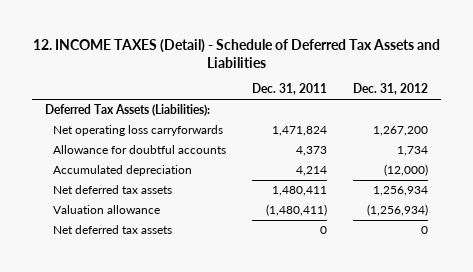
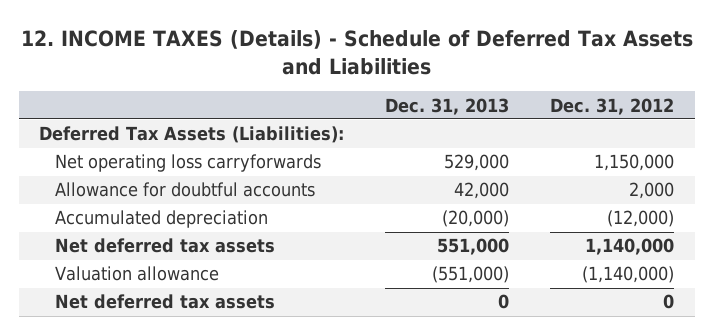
[32,38,440,68] 12. INCOME TAXES (Detail) - Schedule of Deferred Tax Assets and Liabilities -> [20,30,693,75] 12. INCOME TAXES (Details) - Schedule of Deferred Tax Assets and Liabilities
[252,83,328,96] Dec. 31, 2011 -> none
none -> [385,97,510,115] Dec. 31, 2013
[373,126,429,137] 1,267,200 -> [594,154,675,172] 1,150,000
[397,146,429,157] 1,734 -> [629,182,675,200] 2,000
[373,186,429,197] 1,256,934 -> [585,238,675,256] 1,140,000
[367,204,429,217] (1,256,934) -> [582,266,675,284] (1,140,000)

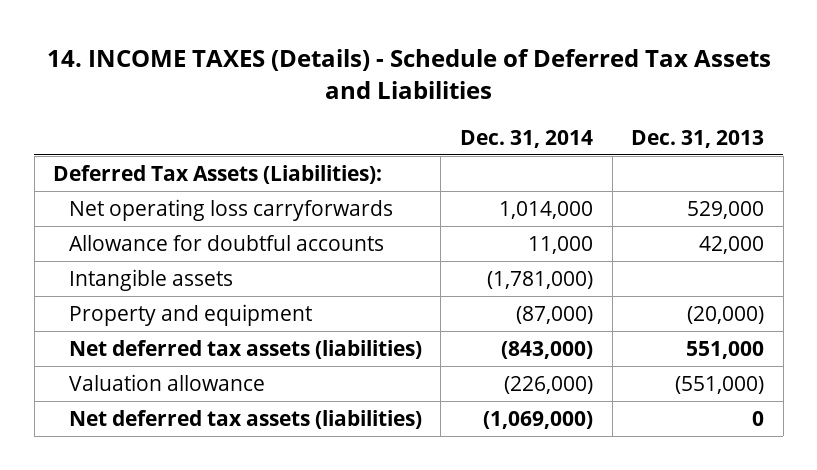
[20,30,693,75] 12. INCOME TAXES (Details) - Schedule of Deferred Tax Assets and Liabilities -> [46,48,771,100] 14. INCOME TAXES (Details) - Schedule of Deferred Tax Assets and Liabilities
[550,97,675,115] Dec. 31, 2012 -> none
none -> [460,129,594,148] Dec. 31, 2014
none -> [68,268,233,291] Intangible assets
[54,210,268,229] Accumulated depreciation -> [68,303,312,326] Property and equipment
[54,238,275,254] Net deferred tax assets -> [68,339,422,359] Net deferred tax assets (liabilities)
[54,294,275,310] Net deferred tax assets -> [68,409,422,429] Net deferred tax assets (liabilities)

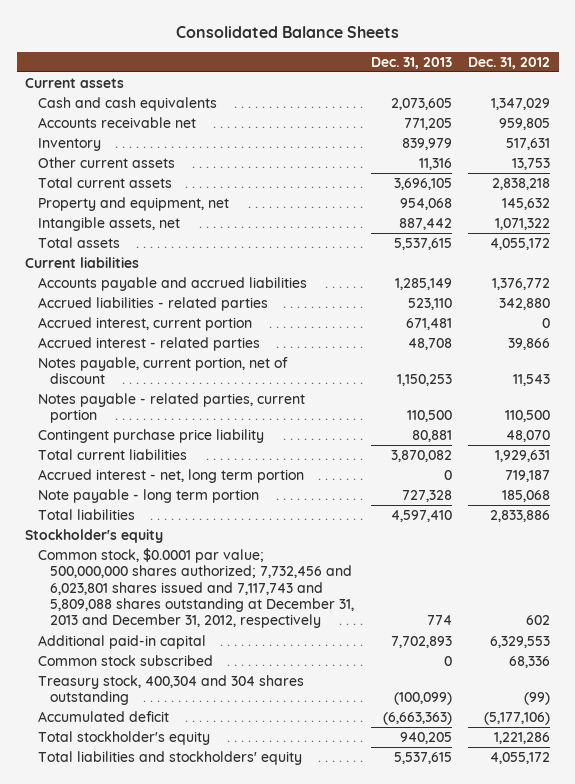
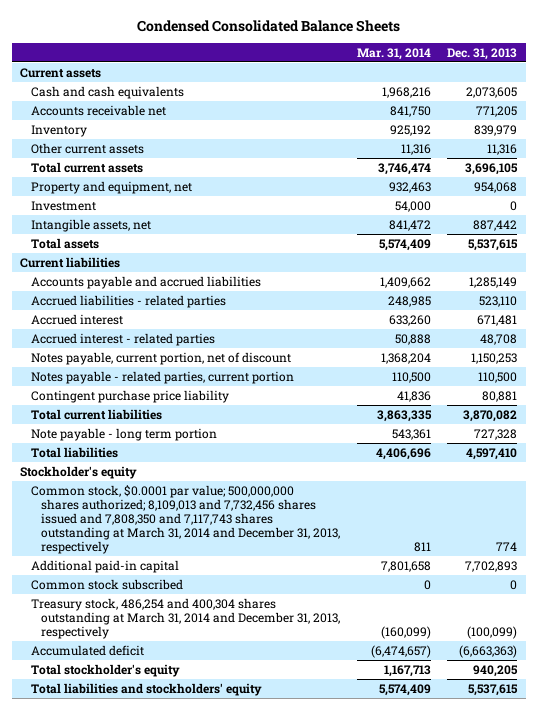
[175,25,399,38] Consolidated Balance Sheets -> [136,19,400,32] Condensed Consolidated Balance Sheets
[468,56,551,69] Dec. 31, 2012 -> none
none -> [356,47,431,60] Mar. 31, 2014
none -> [30,200,96,211] Investment
[37,316,252,331] Accrued interest, current portion -> [30,313,123,325] Accrued interest
[37,468,304,483] Accrued interest - net, long term portion -> none
[37,547,355,629] Common stock, $0.0001 par value; 500,000,000 shares authorized; 7,732,456 and 6,023,801 shares issued and 7,117,743 and 5,809,088 shares outstanding at December 31, 2013 and December 31, 2012, respectively -> [30,484,341,555] Common stock, $0.0001 par value; 500,000,000 shares authorized; 8,109,013 and 7,732,456 shares issued and 7,808,350 and 7,117,743 shares outstanding at March 31, 2014 and December 31, 2013, respectively
[37,674,304,706] Treasury stock, 400,304 and 304 shares outstanding -> [30,597,341,639] Treasury stock, 486,254 and 400,304 shares outstanding at March 31, 2014 and December 31, 2013, respectively

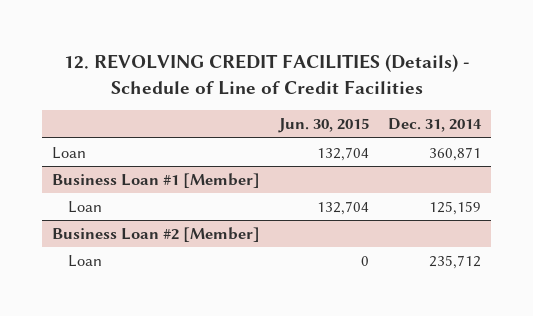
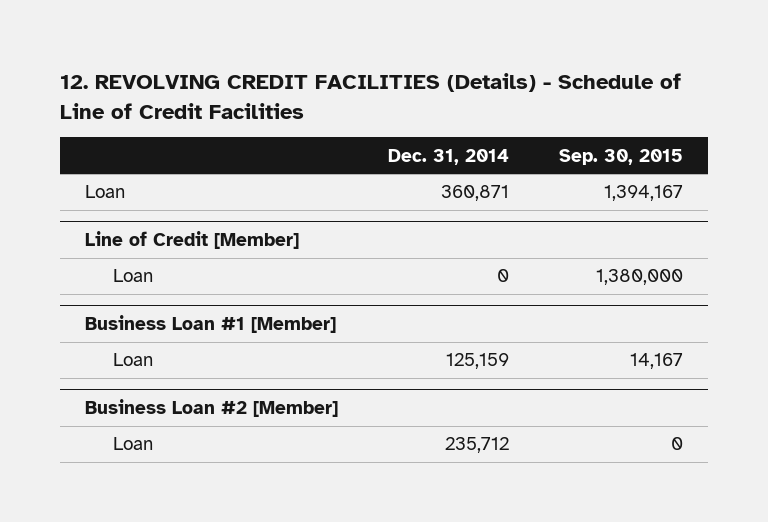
[278,118,370,134] Jun. 30, 2015 -> none
none -> [558,148,683,165] Sep. 30, 2015
none -> [85,231,300,250] Line of Credit [Member]
none -> [112,269,153,283] Loan

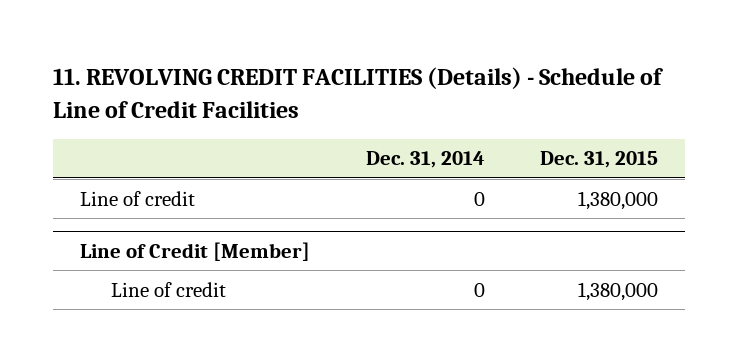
[60,73,682,119] 12. REVOLVING CREDIT FACILITIES (Details) - Schedule of Line of Credit Facilities -> [52,67,663,118] 11. REVOLVING CREDIT FACILITIES (Details) - Schedule of Line of Credit Facilities
[558,148,683,165] Sep. 30, 2015 -> none
none -> [539,151,658,169] Dec. 31, 2015
[85,185,126,199] Loan -> none
none -> [80,190,196,206] Line of credit
[85,315,337,334] Business Loan #1 [Member] -> none
[112,353,153,367] Loan -> none
[85,399,339,418] Business Loan #2 [Member] -> none
[112,437,153,451] Loan -> none
[112,269,153,283] Loan -> [110,281,226,297] Line of credit

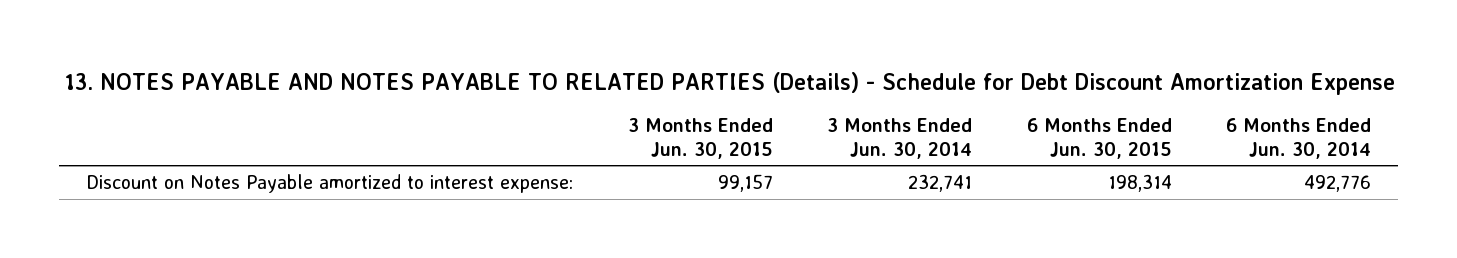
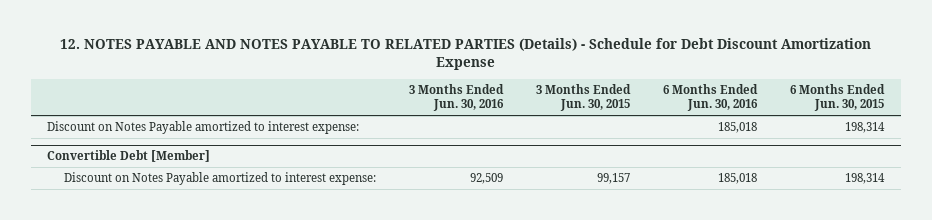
[63,71,1395,95] 13. NOTES PAYABLE AND NOTES PAYABLE TO RELATED PARTIES (Details) - Schedule for Debt Discount Amortization Expense -> [59,37,871,71] 12. NOTES PAYABLE AND NOTES PAYABLE TO RELATED PARTIES (Details) - Schedule for Debt Discount Amortization Expense
[827,118,973,159] 3 Months Ended Jun. 30, 2014 -> none
[1226,118,1372,159] 6 Months Ended Jun. 30, 2014 -> none
none -> [409,83,505,112] 3 Months Ended Jun. 30, 2016
none -> [663,83,759,112] 6 Months Ended Jun. 30, 2016
none -> [47,121,360,135] Discount on Notes Payable amortized to interest expense:
none -> [47,150,211,163] Convertible Debt [Member]

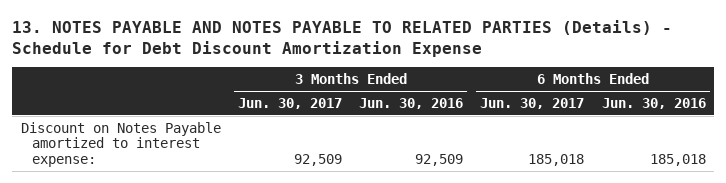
[59,37,871,71] 12. NOTES PAYABLE AND NOTES PAYABLE TO RELATED PARTIES (Details) - Schedule for Debt Discount Amortization Expense -> [11,19,672,57] 13. NOTES PAYABLE AND NOTES PAYABLE TO RELATED PARTIES (Details) - Schedule for Debt Discount Amortization Expense
[536,83,632,112] 3 Months Ended Jun. 30, 2015 -> none
[790,83,886,112] 6 Months Ended Jun. 30, 2015 -> none
none -> [237,97,342,109] Jun. 30, 2017
none -> [480,97,585,109] Jun. 30, 2017
[47,121,360,135] Discount on Notes Payable amortized to interest expense: -> none
[47,150,211,163] Convertible Debt [Member] -> none

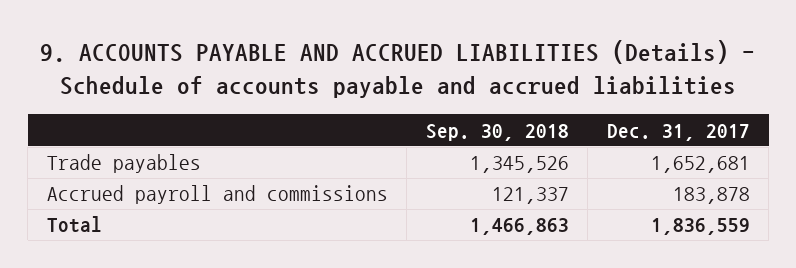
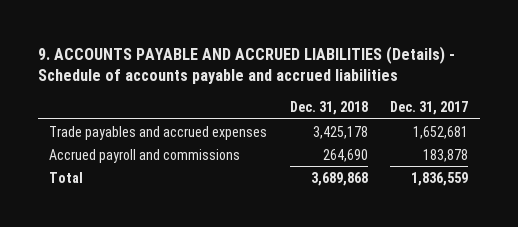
[425,123,569,141] Sep. 30, 2018 -> none
none -> [289,100,368,115] Dec. 31, 2018
[46,154,201,174] Trade payables -> [49,125,268,140] Trade payables and accrued expenses

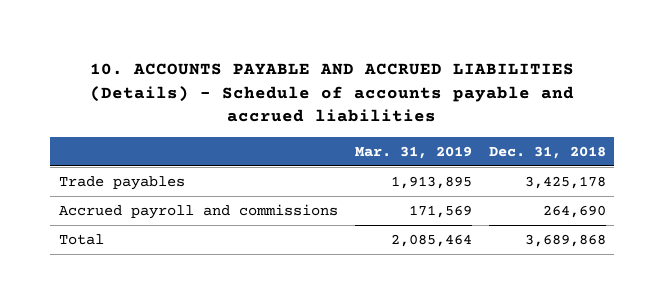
[37,45,455,85] 9. ACCOUNTS PAYABLE AND ACCRUED LIABILITIES (Details) - Schedule of accounts payable and accrued liabilities -> [90,62,575,123] 10. ACCOUNTS PAYABLE AND ACCRUED LIABILITIES (Details) - Schedule of accounts payable and accrued liabilities
[390,100,469,115] Dec. 31, 2017 -> none
none -> [354,145,472,159] Mar. 31, 2019
[49,125,268,140] Trade payables and accrued expenses -> [58,175,185,190] Trade payables

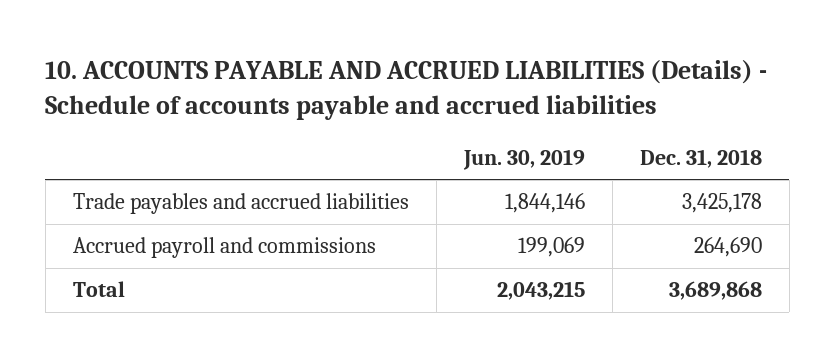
[354,145,472,159] Mar. 31, 2019 -> none
none -> [462,149,585,171] Jun. 30, 2019
[58,175,185,190] Trade payables -> [72,193,409,215] Trade payables and accrued liabilities

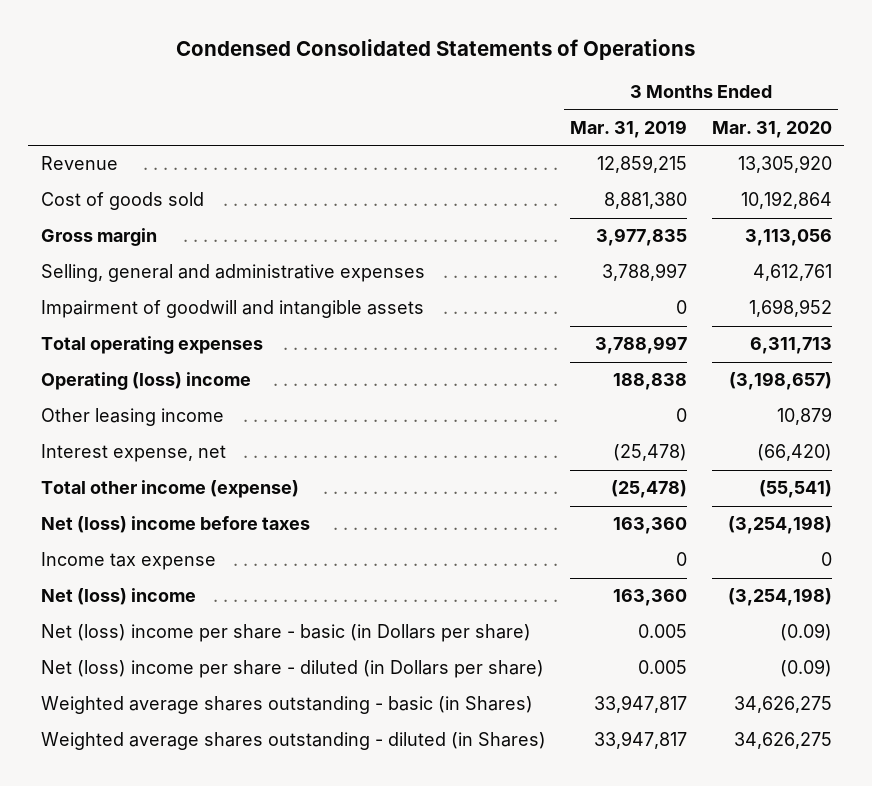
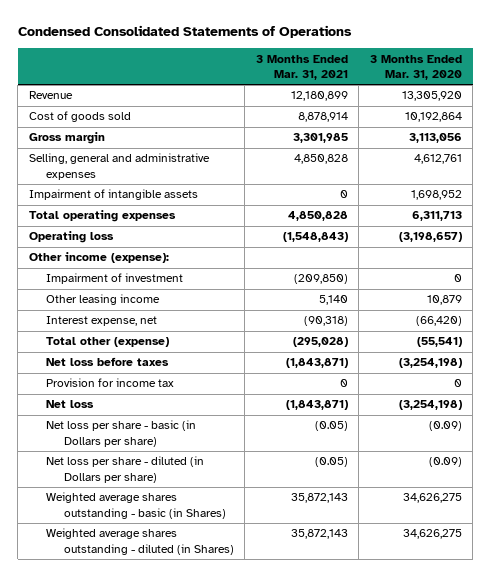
[570,119,688,138] Mar. 31, 2019 -> none
none -> [255,54,348,81] 3 Months Ended Mar. 31, 2021
[40,300,424,319] Impairment of goodwill and intangible assets -> [28,189,198,201] Impairment of intangible assets
[40,372,251,391] Operating (loss) income -> [28,231,114,244] Operating loss
none -> [28,252,169,264] Other income (expense):
none -> [46,273,184,285] Impairment of investment
[40,480,299,499] Total other income (expense) -> [46,337,170,348] Total other (expense)
[40,516,310,534] Net (loss) income before taxes -> [46,357,170,367] Net loss before taxes
[40,552,216,571] Income tax expense -> [46,378,175,388] Provision for income tax
[40,588,196,606] Net (loss) income -> [46,400,95,409] Net loss
[40,624,531,643] Net (loss) income per share - basic (in Dollars per share) -> [46,420,197,447] Net loss per share - basic (in Dollars per share)
[40,660,544,679] Net (loss) income per share - diluted (in Dollars per share) -> [46,456,205,483] Net loss per share - diluted (in Dollars per share)

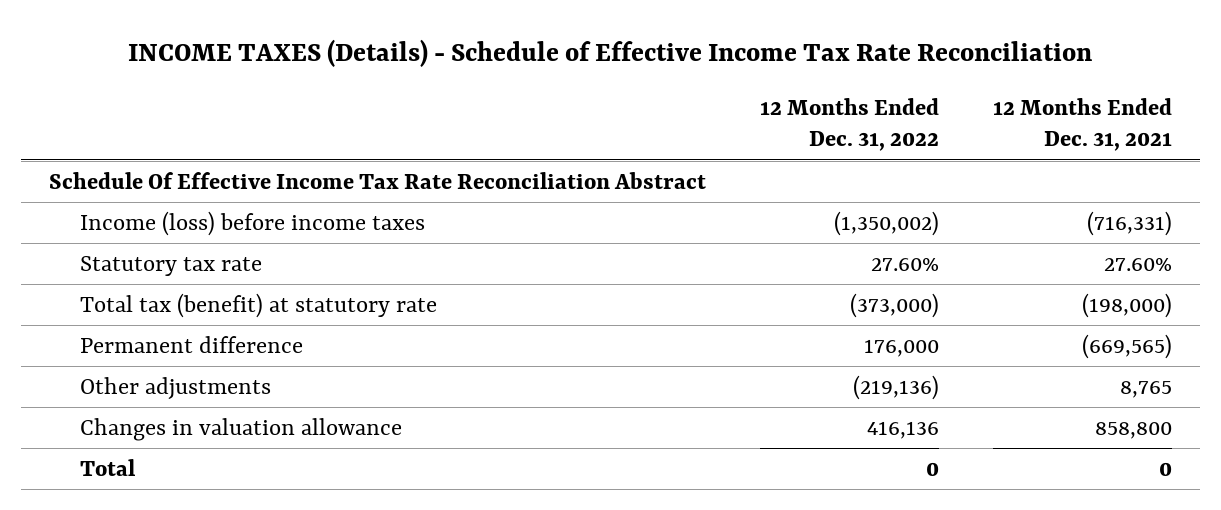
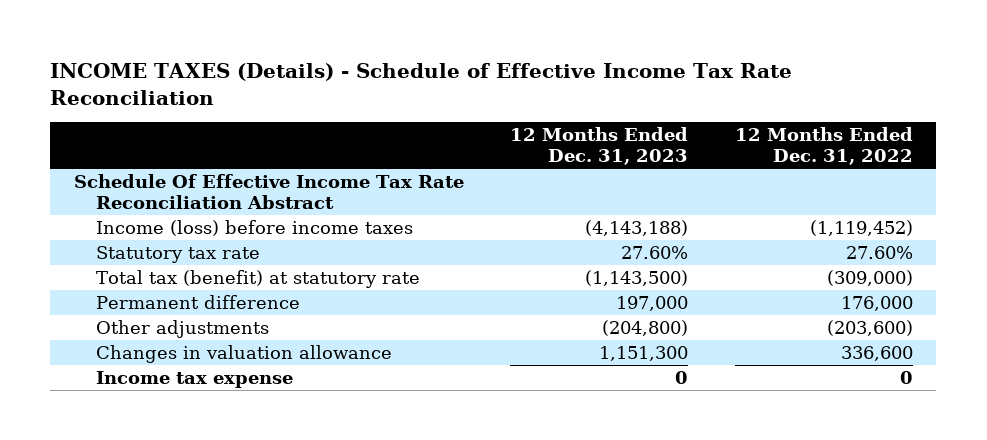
[993,97,1173,152] 12 Months Ended Dec. 31, 2021 -> none
none -> [510,127,689,165] 12 Months Ended Dec. 31, 2023
[833,210,939,236] (1,350,002) -> [810,220,914,237] (1,119,452)
[849,292,939,318] (373,000) -> [827,270,914,287] (309,000)
[80,458,136,476] Total -> none
[852,374,939,400] (219,136) -> [827,320,914,337] (203,600)
[866,420,939,439] 416,136 -> [841,346,914,362] 336,600
none -> [96,371,294,389] Income tax expense

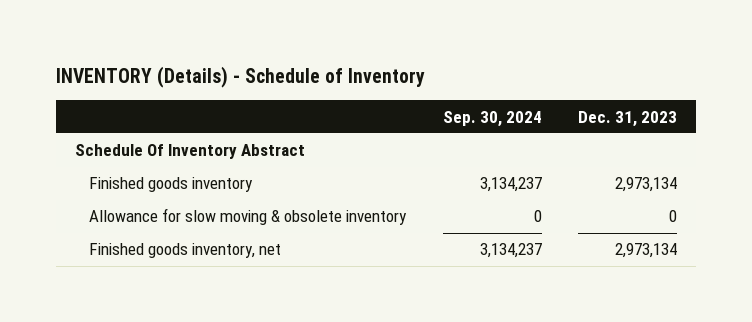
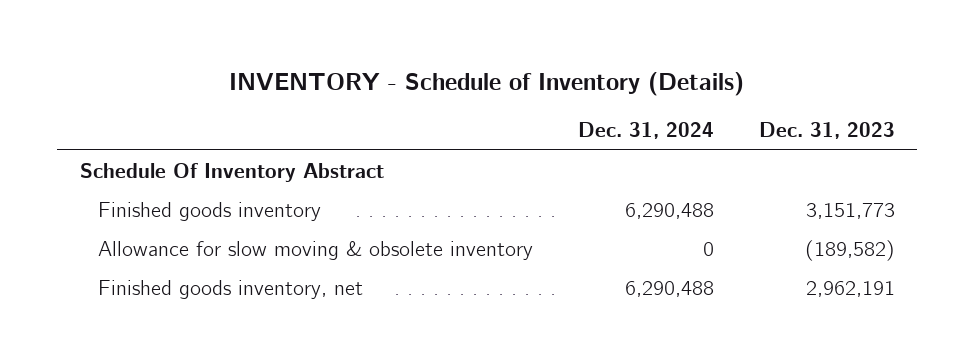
[56,65,426,88] INVENTORY (Details) - Schedule of Inventory -> [229,71,745,96] INVENTORY - Schedule of Inventory (Details)
[442,110,542,127] Sep. 30, 2024 -> none
none -> [578,122,715,140] Dec. 31, 2024
[615,177,678,193] 2,973,134 -> [805,202,895,219] 3,151,773
[669,210,678,223] 0 -> [804,239,895,261] (189,582)
[615,243,678,259] 2,973,134 -> [805,280,895,297] 2,962,191

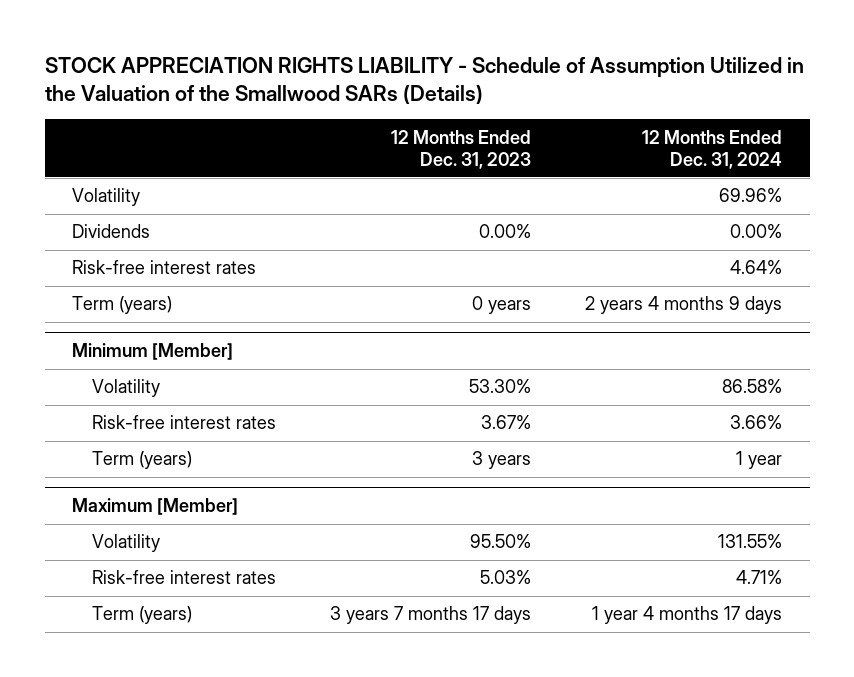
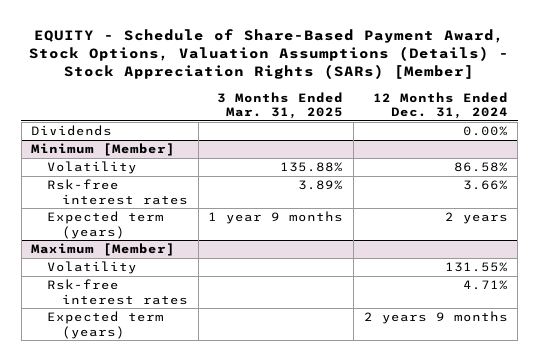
[44,56,804,105] STOCK APPRECIATION RIGHTS LIABILITY - Schedule of Assumption Utilized in the Valuation of the Smallwood SARs (Details) -> [29,28,510,80] EQUITY - Schedule of Share-Based Payment Award, Stock Options, Valuation Assumptions (Details) - Stock Appreciation Rights (SARs) [Member]
[391,129,532,169] 12 Months Ended Dec. 31, 2023 -> none
none -> [217,91,344,119] 3 Months Ended Mar. 31, 2025
[71,188,140,207] Volatility -> none
[71,260,256,275] Risk-free interest rates -> none
[71,296,172,315] Term (years) -> none
[91,415,276,430] Risk-free interest rates -> [46,179,188,205] Rsk-free interest rates
[91,451,192,470] Term (years) -> [46,211,164,239] Expected term (years)
[736,451,783,470] 1 year -> [444,212,508,225] 2 years
[91,570,276,585] Risk-free interest rates -> [46,279,188,305] Rsk-free interest rates
[91,606,192,625] Term (years) -> [46,311,164,339] Expected term (years)
[592,606,783,625] 1 year 4 months 17 days -> [363,311,508,325] 2 years 9 months

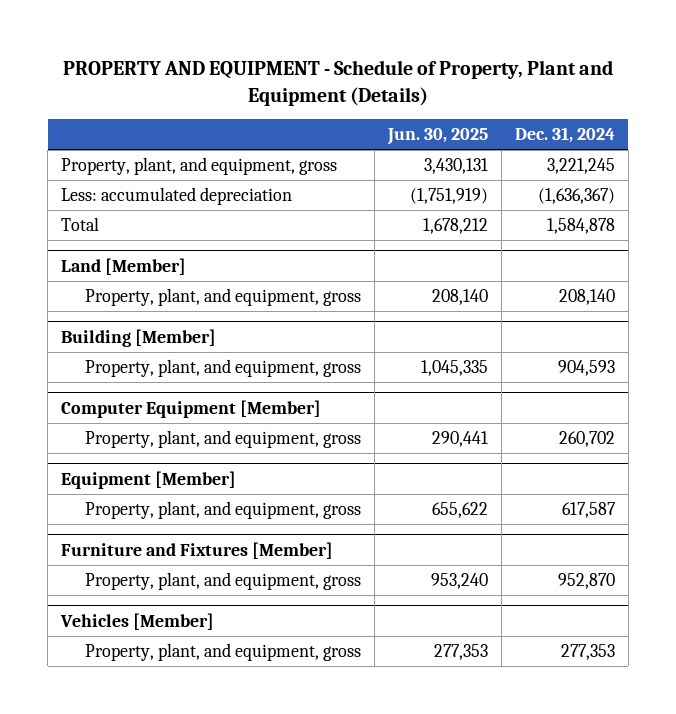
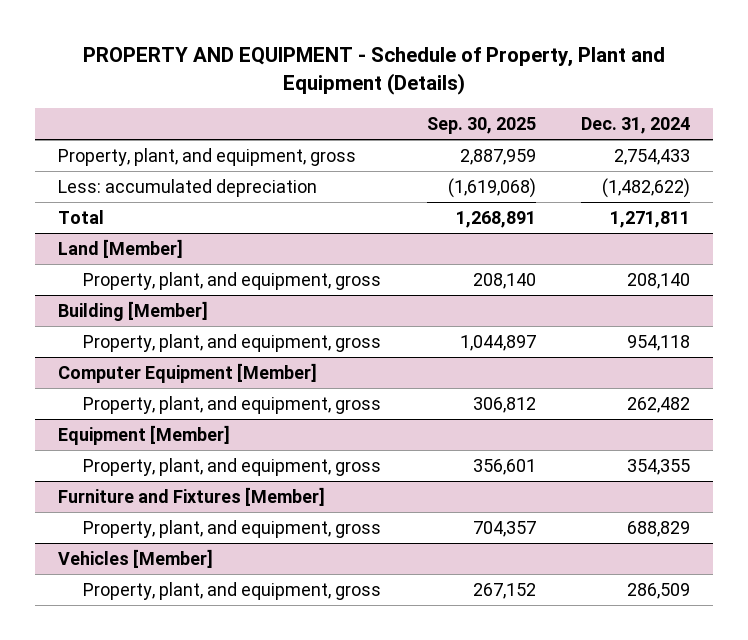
[386,128,488,146] Jun. 30, 2025 -> none
none -> [426,116,536,134] Sep. 30, 2025
[546,157,615,174] 3,221,245 -> [613,148,690,165] 2,754,433
[537,187,615,204] (1,636,367) -> [601,177,690,198] (1,482,622)
[546,217,615,234] 1,584,878 -> [609,210,690,228] 1,271,811
[557,359,615,376] 904,593 -> [626,334,690,351] 954,118
[558,430,615,447] 260,702 -> [626,396,690,413] 262,482
[561,501,616,518] 617,587 -> [626,458,690,475] 354,355
[557,572,615,589] 952,870 -> [626,520,690,537] 688,829
[560,643,615,660] 277,353 -> [626,582,690,599] 286,509

